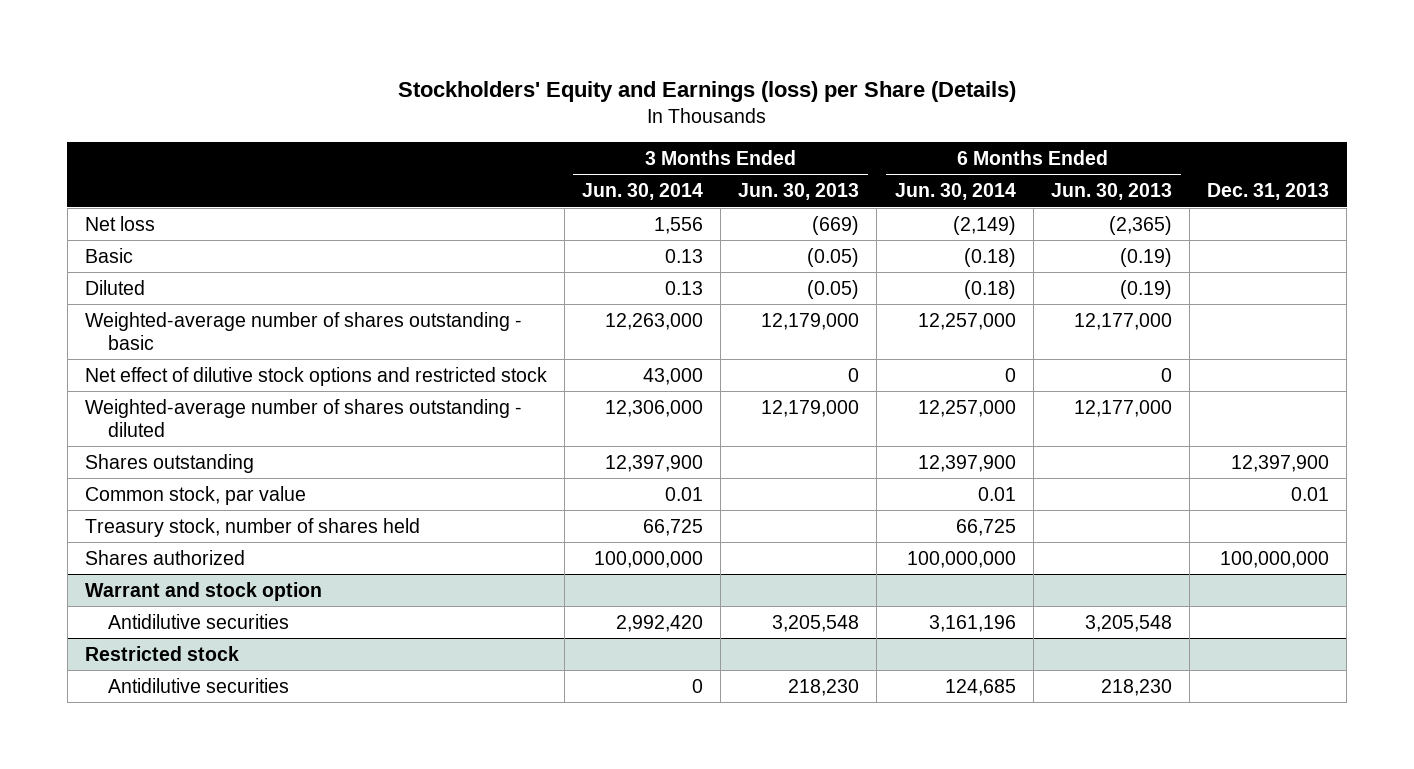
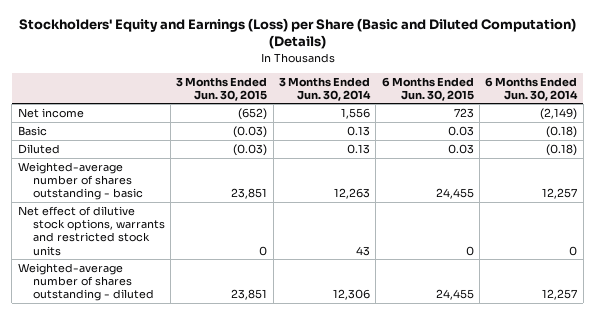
[397,81,1016,103] Stockholders' Equity and Earnings (loss) per Share (Details) -> [18,18,576,50] Stockholders' Equity and Earnings (Loss) per Share (Basic and Diluted Computation) (Details)
[738,183,860,201] Jun. 30, 2013 -> none
[1050,183,1172,201] Jun. 30, 2013 -> none
[1207,183,1330,201] Dec. 31, 2013 -> none
none -> [176,76,268,101] 3 Months Ended Jun. 30, 2015
none -> [381,76,474,101] 6 Months Ended Jun. 30, 2015
[84,215,155,231] Net loss -> [17,107,84,118] Net income
[84,453,254,473] Shares outstanding -> none
[84,485,306,505] Common stock, par value -> none
[84,517,420,537] Treasury stock, number of shares held -> none
[84,549,245,565] Shares authorized -> none
[84,581,322,601] Warrant and stock option -> none
[108,613,290,629] Antidilutive securities -> none
[84,645,239,661] Restricted stock -> none
[108,677,290,693] Antidilutive securities -> none
[605,312,704,330] 12,263,000 -> [334,188,371,200] 12,263
[917,312,1016,330] 12,257,000 -> [542,188,578,200] 12,257
[84,366,547,386] Net effect of dilutive stock options and restricted stock -> [17,205,165,256] Net effect of dilutive stock options, warrants and restricted stock units
[643,367,704,385] 43,000 -> [356,245,371,256] 43
[605,399,704,417] 12,306,000 -> [333,289,371,301] 12,306
[917,399,1016,417] 12,257,000 -> [542,289,578,301] 12,257

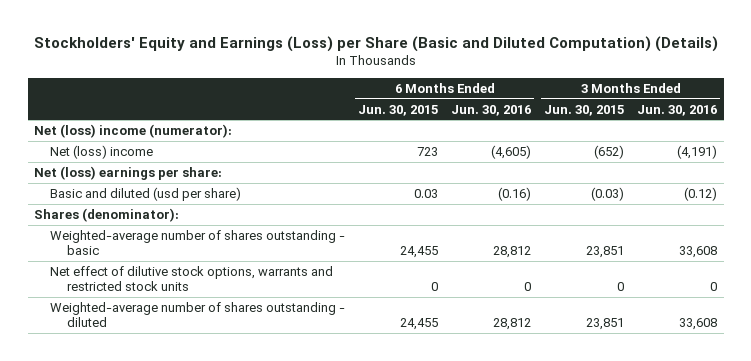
[279,76,372,101] 3 Months Ended Jun. 30, 2014 -> none
[485,76,579,101] 6 Months Ended Jun. 30, 2014 -> none
none -> [451,104,532,116] Jun. 30, 2016
none -> [637,104,718,116] Jun. 30, 2016
[17,125,47,136] Basic -> none
[17,143,60,154] Diluted -> none
none -> [34,123,233,138] Net (loss) income (numerator):
[17,107,84,118] Net income -> [50,144,154,159] Net (loss) income
none -> [34,165,223,180] Net (loss) earnings per share:
none -> [50,186,242,201] Basic and diluted (usd per share)
none -> [34,207,180,222] Shares (denominator):

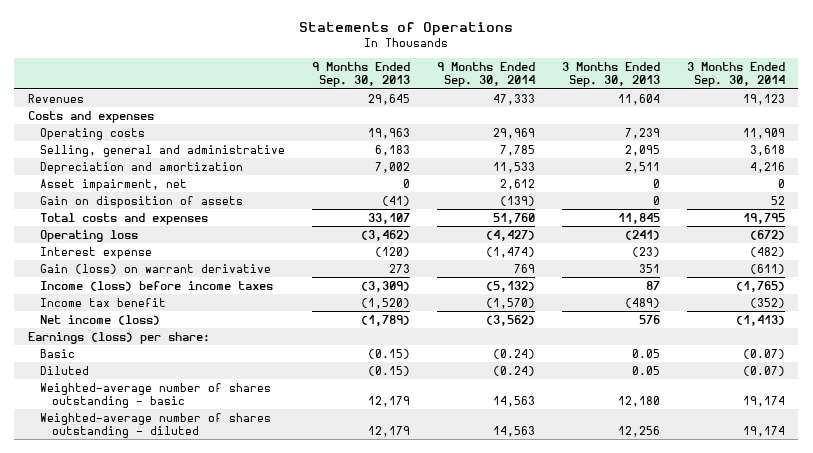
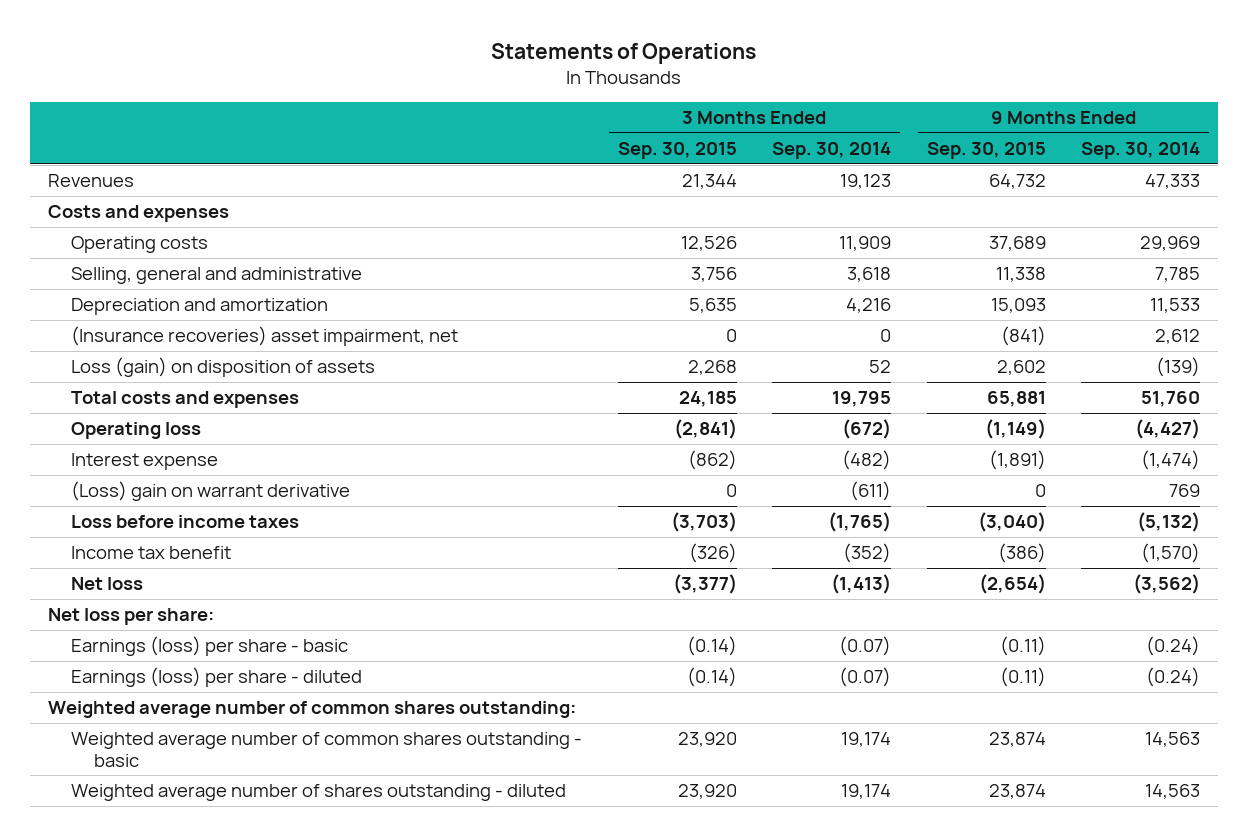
[311,62,410,88] 9 Months Ended Sep. 30, 2013 -> none
[561,62,660,88] 3 Months Ended Sep. 30, 2013 -> none
none -> [617,141,737,159] Sep. 30, 2015
none -> [926,141,1046,159] Sep. 30, 2015
[39,178,187,191] Asset impairment, net -> [70,326,458,347] (Insurance recoveries) asset impairment, net
[39,195,243,208] Gain on disposition of assets -> [70,357,375,378] Loss (gain) on disposition of assets
[39,263,271,274] Gain (loss) on warrant derivative -> [70,481,350,502] (Loss) gain on warrant derivative
[39,280,273,291] Income (loss) before income taxes -> [70,515,299,529] Loss before income taxes
[39,314,160,325] Net income (loss) -> [70,577,143,591] Net loss
[27,331,210,344] Earnings (loss) per share: -> [48,608,215,626] Net loss per share:
[39,348,75,358] Basic -> [70,636,348,657] Earnings (loss) per share - basic
[39,365,89,375] Diluted -> [70,667,362,688] Earnings (loss) per share - diluted
none -> [48,701,577,719] Weighted average number of common shares outstanding:
[39,382,271,408] Weighted-average number of shares outstanding - basic -> [70,732,582,767] Weighted average number of common shares outstanding - basic
[39,412,271,438] Weighted-average number of shares outstanding - diluted -> [70,784,566,802] Weighted average number of shares outstanding - diluted

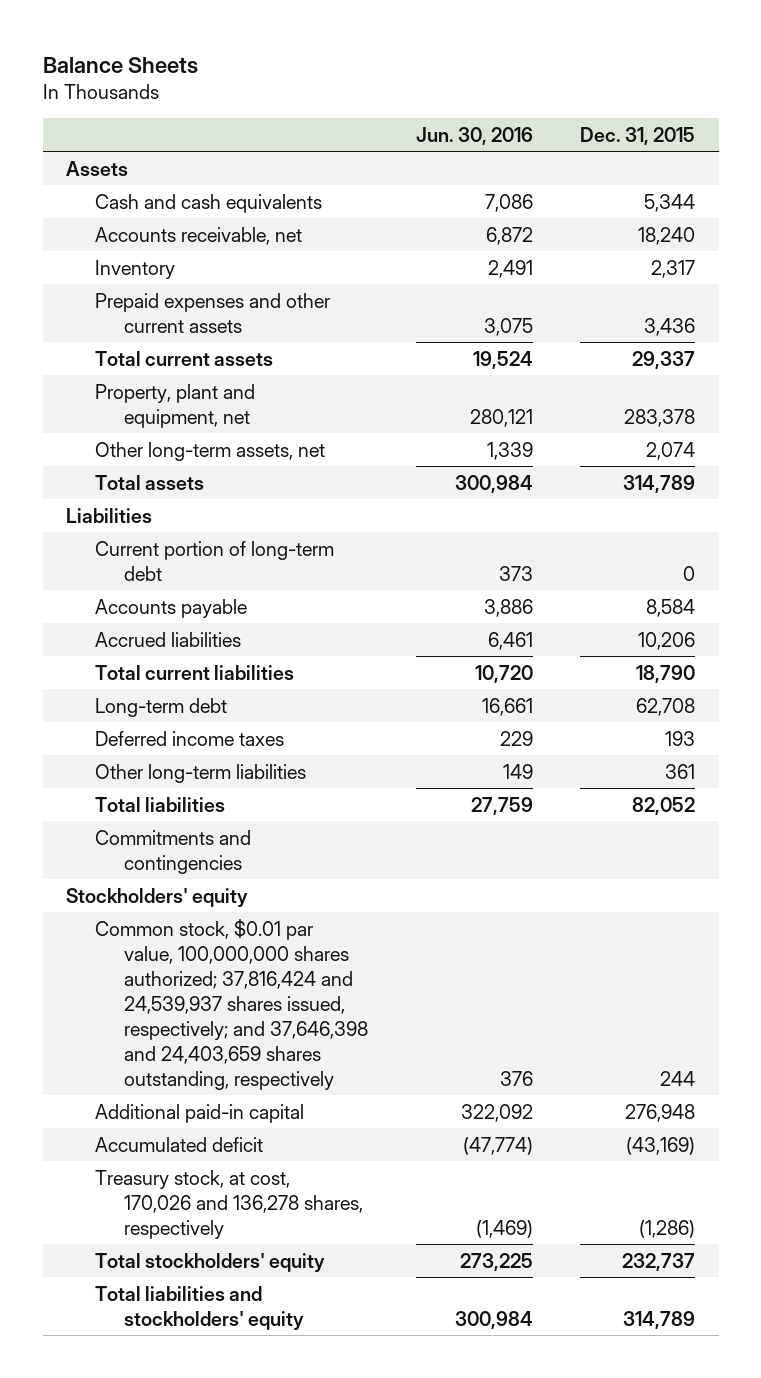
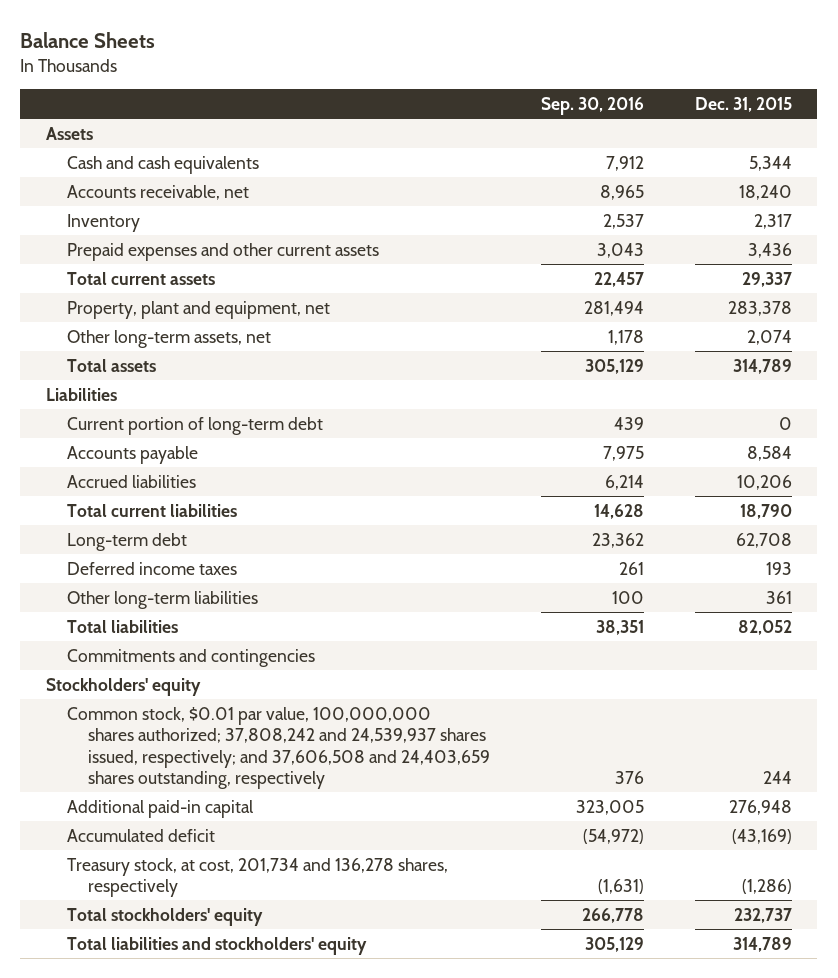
[415,126,533,145] Jun. 30, 2016 -> none
none -> [540,97,644,116] Sep. 30, 2016
[95,918,369,1090] Common stock, $0.01 par value, 100,000,000 shares authorized; 37,816,424 and 24,539,937 shares issued, respectively; and 37,646,398 and 24,403,659 shares outstanding, respectively -> [66,706,490,790] Common stock, $0.01 par value, 100,000,000 shares authorized; 37,808,242 and 24,539,937 shares issued, respectively; and 37,606,508 and 24,403,659 shares outstanding, respectively
[95,1169,364,1239] Treasury stock, at cost, 170,026 and 136,278 shares, respectively -> [66,857,448,898] Treasury stock, at cost, 201,734 and 136,278 shares, respectively

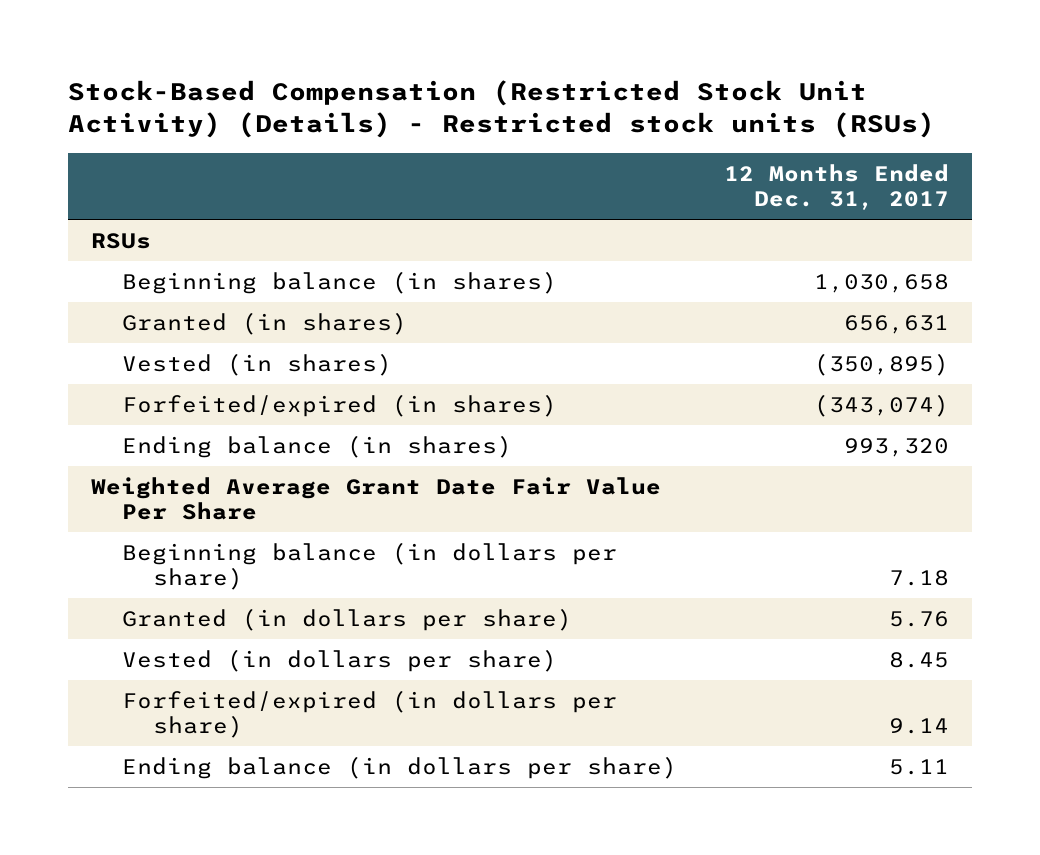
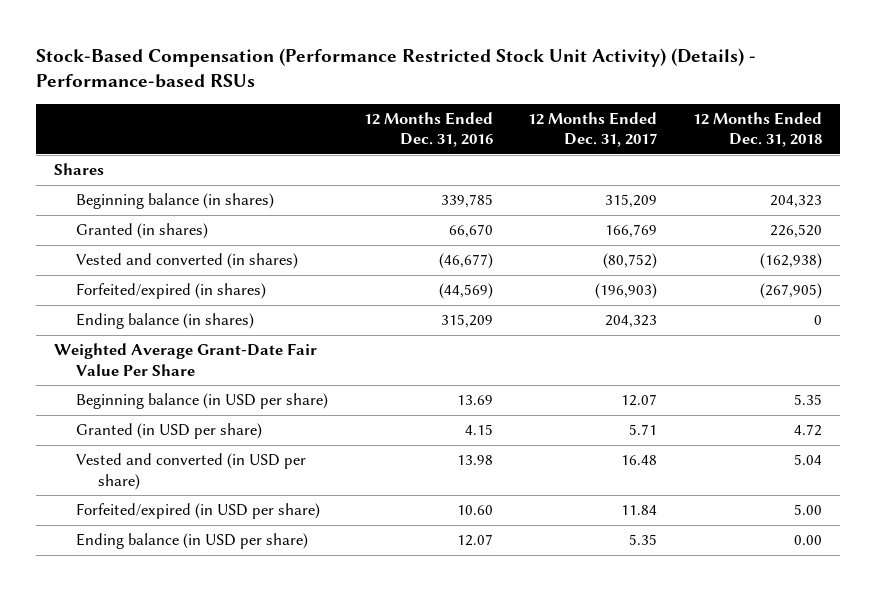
[67,79,935,139] Stock-Based Compensation (Restricted Stock Unit Activity) (Details) - Restricted stock units (RSUs) -> [36,47,757,89] Stock-Based Compensation (Performance Restricted Stock Unit Activity) (Details) - Performance-based RSUs
none -> [363,111,493,148] 12 Months Ended Dec. 31, 2016
none -> [692,111,822,148] 12 Months Ended Dec. 31, 2018
[90,232,151,249] RSUs -> [54,163,105,176] Shares
[813,273,949,293] 1,030,658 -> [605,194,658,209] 315,209
[843,314,949,334] 656,631 -> [605,224,658,239] 166,769
[122,352,393,376] Vested (in shares) -> [75,253,298,270] Vested and converted (in shares)
[813,352,949,376] (350,895) -> [603,253,658,270] (80,752)
[813,393,949,417] (343,074) -> [595,283,658,300] (196,903)
[843,437,949,457] 993,320 -> [605,315,658,329] 204,323
[90,476,661,520] Weighted Average Grant Date Fair Value Per Share -> [54,343,318,376] Weighted Average Grant-Date Fair Value Per Share
[122,541,618,590] Beginning balance (in dollars per share) -> [75,393,328,410] Beginning balance (in USD per share)
[888,569,949,586] 7.18 -> [621,394,658,407] 12.07
[122,607,573,631] Granted (in dollars per share) -> [75,423,262,440] Granted (in USD per share)
[888,610,949,627] 5.76 -> [629,424,658,436] 5.71
[122,648,558,672] Vested (in dollars per share) -> [75,453,306,490] Vested and converted (in USD per share)
[888,651,949,668] 8.45 -> [621,455,658,466] 16.48
[122,689,618,738] Forfeited/expired (in dollars per share) -> [75,503,320,520] Forfeited/expired (in USD per share)
[888,717,949,734] 9.14 -> [621,505,658,516] 11.84
[122,755,678,779] Ending balance (in dollars per share) -> [75,533,308,550] Ending balance (in USD per share)
[888,758,949,775] 5.11 -> [629,534,658,546] 5.35

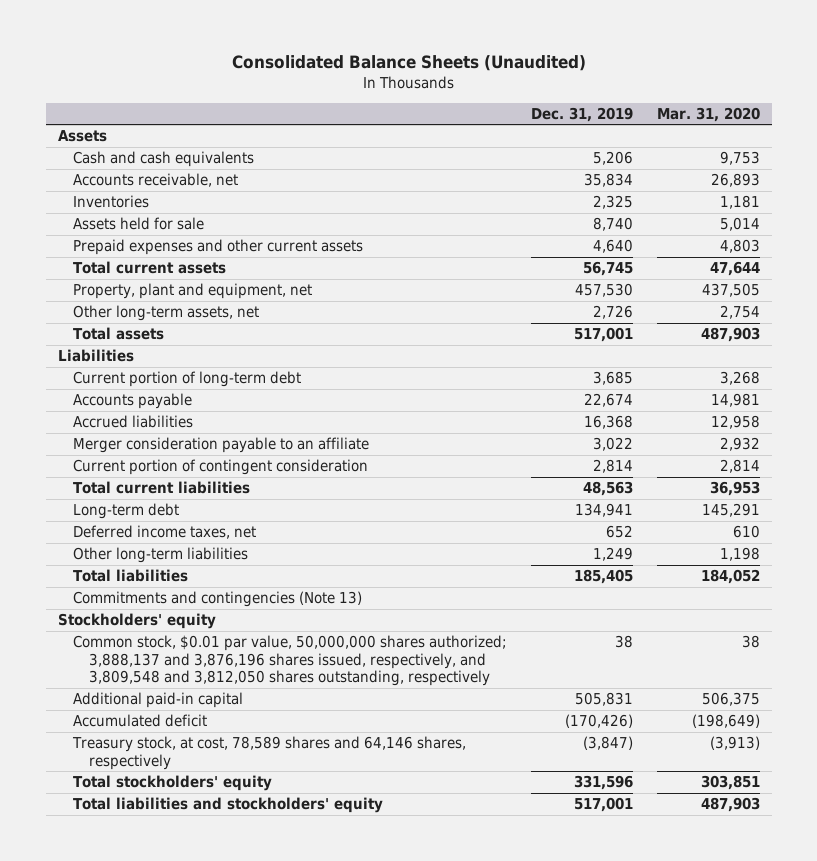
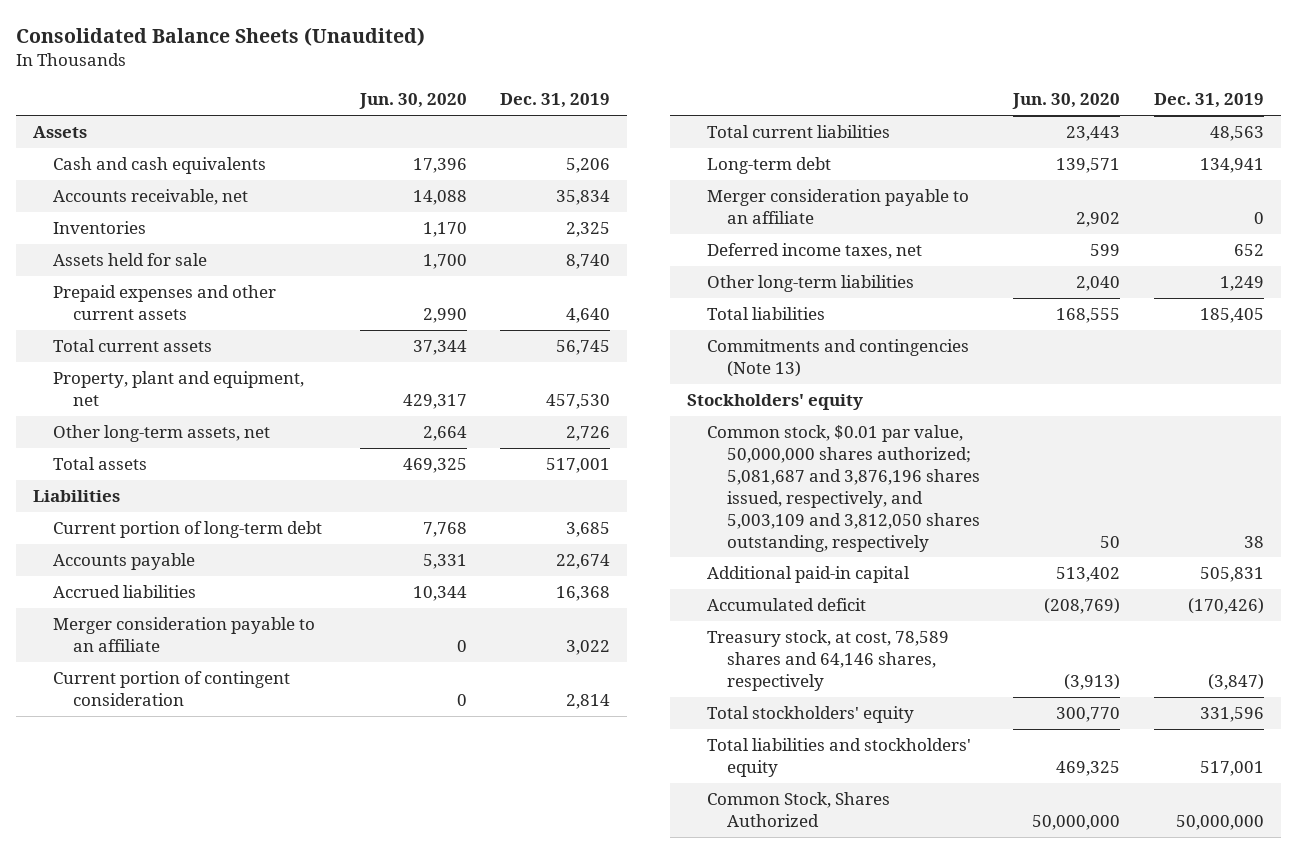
[656,106,760,122] Mar. 31, 2020 -> none
none -> [358,93,467,110] Jun. 30, 2020
none -> [706,189,969,225] Merger consideration payable to an affiliate
[73,635,508,687] Common stock, $0.01 par value, 50,000,000 shares authorized; 3,888,137 and 3,876,196 shares issued, respectively, and 3,809,548 and 3,812,050 shares outstanding, respectively -> [706,425,980,552] Common stock, $0.01 par value, 50,000,000 shares authorized; 5,081,687 and 3,876,196 shares issued, respectively, and 5,003,109 and 3,812,050 shares outstanding, respectively
none -> [706,792,890,828] Common Stock, Shares Authorized

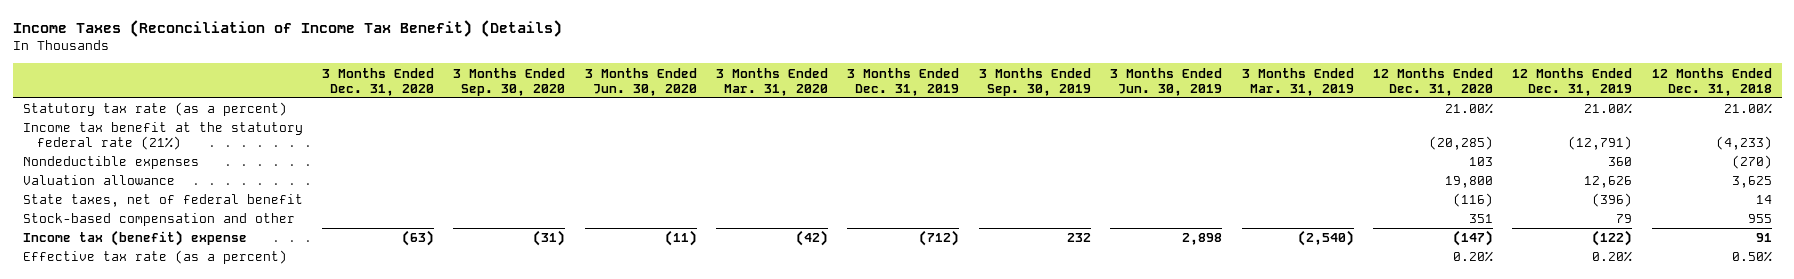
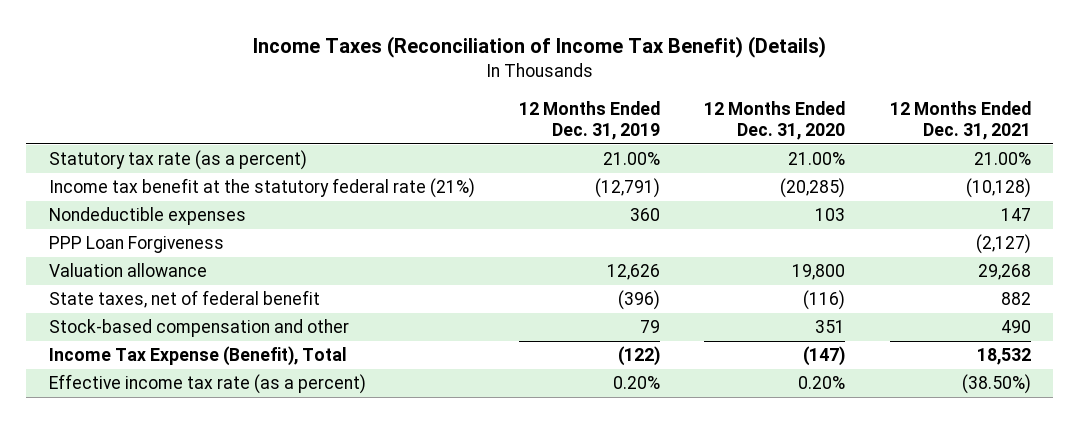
[321,67,434,96] 3 Months Ended Dec. 31, 2020 -> none
[453,67,566,96] 3 Months Ended Sep. 30, 2020 -> none
[584,67,697,96] 3 Months Ended Jun. 30, 2020 -> none
[716,67,829,96] 3 Months Ended Mar. 31, 2020 -> none
[847,67,960,96] 3 Months Ended Dec. 31, 2019 -> none
[978,67,1091,96] 3 Months Ended Sep. 30, 2019 -> none
[1110,67,1223,96] 3 Months Ended Jun. 30, 2019 -> none
[1241,67,1354,96] 3 Months Ended Mar. 31, 2019 -> none
[1651,67,1772,96] 12 Months Ended Dec. 31, 2018 -> none
none -> [889,100,1031,140] 12 Months Ended Dec. 31, 2021
none -> [48,236,224,254] PPP Loan Forgiveness
[22,230,247,247] Income tax (benefit) expense -> [48,346,347,367] Income Tax Expense (Benefit), Total
[22,250,287,265] Effective tax rate (as a percent) -> [48,374,366,395] Effective income tax rate (as a percent)

